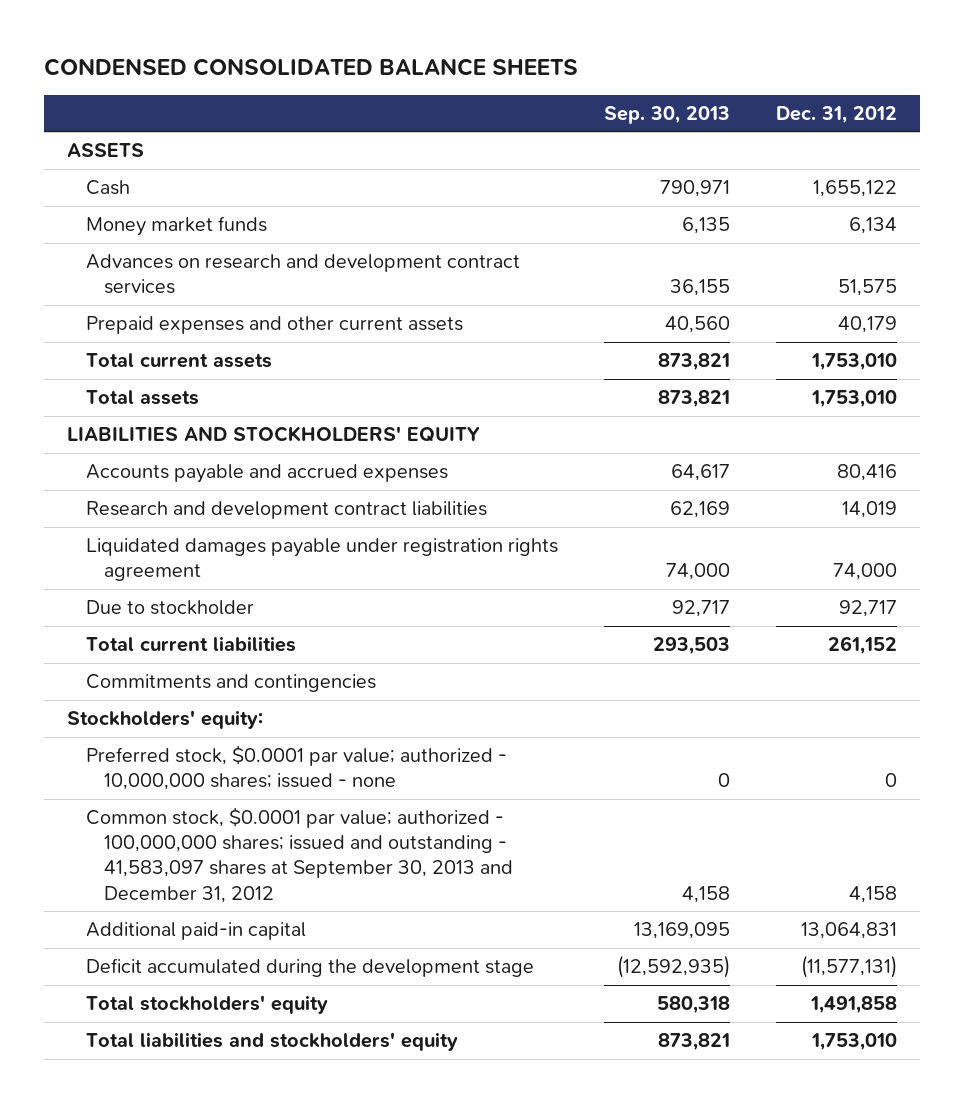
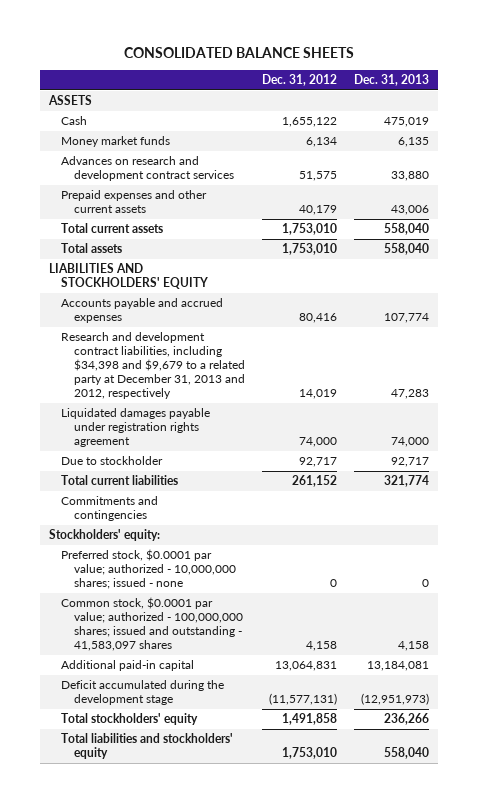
[44,57,579,76] CONDENSED CONSOLIDATED BALANCE SHEETS -> [124,47,355,59] CONSOLIDATED BALANCE SHEETS
[603,105,730,124] Sep. 30, 2013 -> none
none -> [354,74,430,87] Dec. 31, 2013
[85,501,487,520] Research and development contract liabilities -> [61,332,245,400] Research and development contract liabilities, including $34,398 and $9,679 to a related party at December 31, 2013 and 2012, respectively
[85,807,513,903] Common stock, $0.0001 par value; authorized - 100,000,000 shares; issued and outstanding - 41,583,097 shares at September 30, 2013 and December 31, 2012 -> [61,597,243,652] Common stock, $0.0001 par value; authorized - 100,000,000 shares; issued and outstanding - 41,583,097 shares

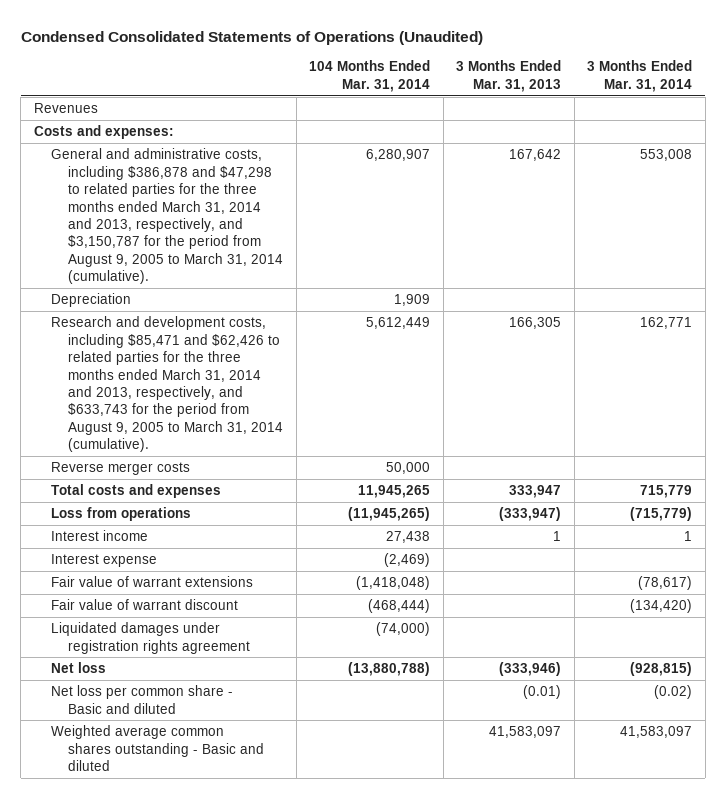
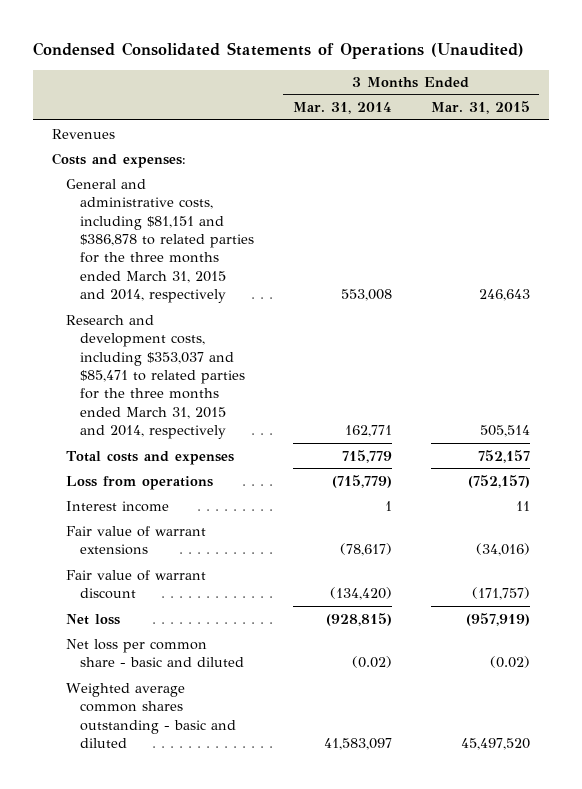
[309,60,431,92] 104 Months Ended Mar. 31, 2014 -> none
[456,60,562,92] 3 Months Ended Mar. 31, 2013 -> none
none -> [430,101,530,115] Mar. 31, 2015
[51,293,132,308] Depreciation -> none
[51,462,191,476] Reverse merger costs -> none
[51,148,284,285] General and administrative costs, including $386,878 and $47,298 to related parties for the three months ended March 31, 2014 and 2013, respectively, and $3,150,787 for the period from August 9, 2005 to March 31, 2014 (cumulative). -> [66,178,255,304] General and administrative costs, including $81,151 and $386,878 to related parties for the three months ended March 31, 2015 and 2014, respectively
[51,316,284,453] Research and development costs, including $85,471 and $62,426 to related parties for the three months ended March 31, 2014 and 2013, respectively, and $633,743 for the period from August 9, 2005 to March 31, 2014 (cumulative). -> [66,314,246,440] Research and development costs, including $353,037 and $85,471 to related parties for the three months ended March 31, 2015 and 2014, respectively
[51,554,158,568] Interest expense -> none
[51,622,251,654] Liquidated damages under registration rights agreement -> none
[51,685,234,714] Net loss per common share - Basic and diluted -> [66,638,245,668] Net loss per common share - basic and diluted
[51,725,265,772] Weighted average common shares outstanding - Basic and diluted -> [66,682,237,748] Weighted average common shares outstanding - basic and diluted

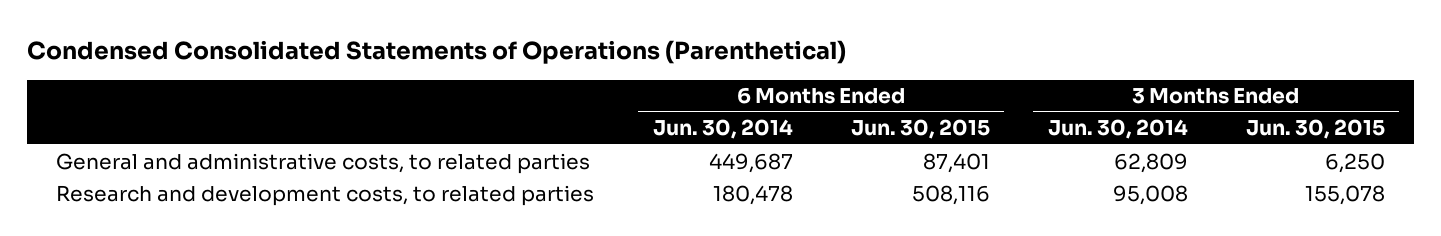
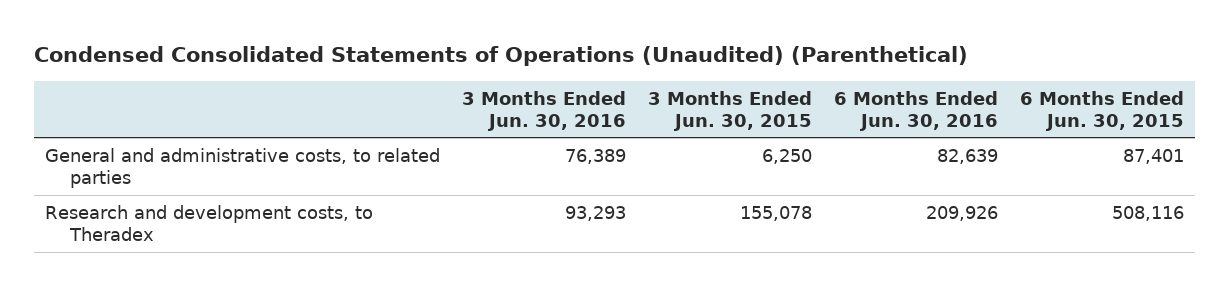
[27,40,847,65] Condensed Consolidated Statements of Operations (Parenthetical) -> [34,46,969,67] Condensed Consolidated Statements of Operations (Unaudited) (Parenthetical)
[652,119,793,140] Jun. 30, 2014 -> none
[1047,119,1188,140] Jun. 30, 2014 -> none
none -> [462,90,627,131] 3 Months Ended Jun. 30, 2016
none -> [833,90,998,131] 6 Months Ended Jun. 30, 2016
[56,184,595,206] Research and development costs, to related parties -> [45,204,374,241] Research and development costs, to Theradex

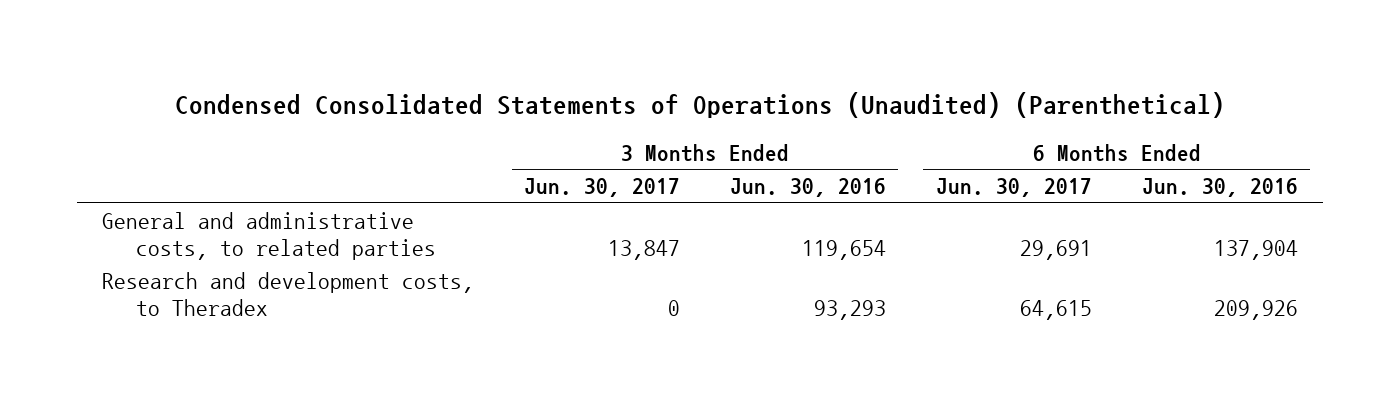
[647,90,812,131] 3 Months Ended Jun. 30, 2015 -> none
[1019,90,1184,131] 6 Months Ended Jun. 30, 2015 -> none
none -> [524,178,681,198] Jun. 30, 2017
none -> [935,178,1092,198] Jun. 30, 2017
[565,148,627,164] 76,389 -> [801,240,886,261] 119,654
[936,148,998,164] 82,639 -> [1213,240,1298,261] 137,904

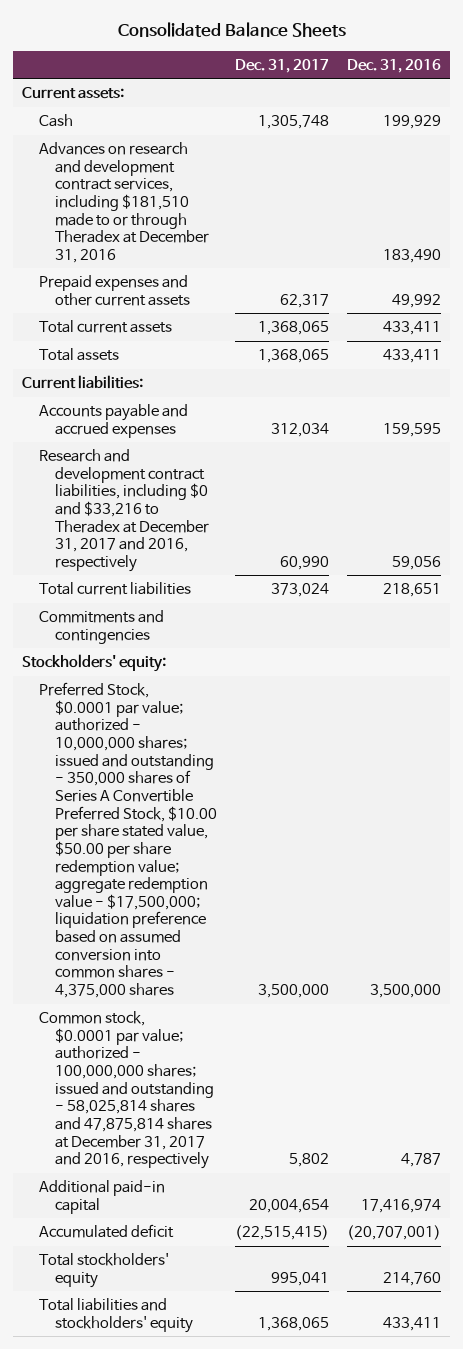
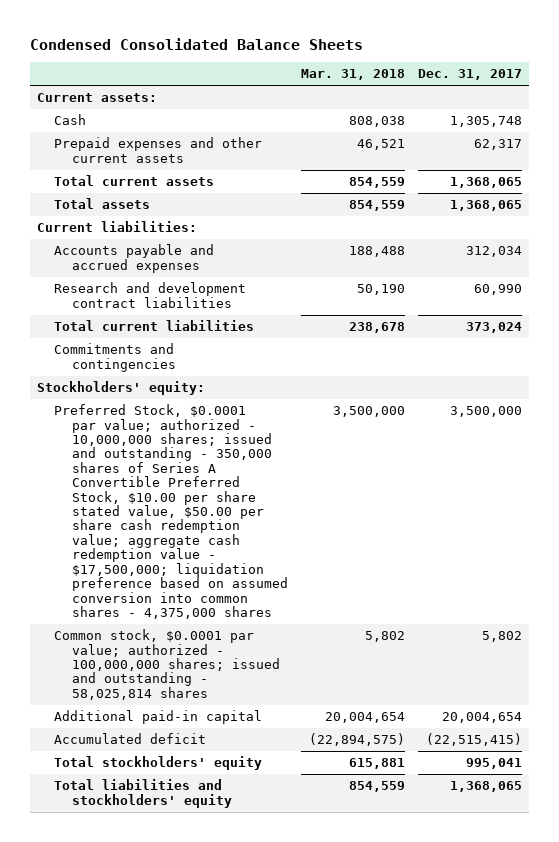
[117,21,346,37] Consolidated Balance Sheets -> [30,37,364,50] Condensed Consolidated Balance Sheets
[347,58,442,73] Dec. 31, 2016 -> none
none -> [300,69,405,81] Mar. 31, 2018
[38,142,210,263] Advances on research and development contract services, including $181,510 made to or through Theradex at December 31, 2016 -> none
[38,449,210,572] Research and development contract liabilities, including $0 and $33,216 to Theradex at December 31, 2017 and 2016, respectively -> [54,282,247,308] Research and development contract liabilities
[38,682,218,999] Preferred Stock, $0.0001 par value; authorized - 10,000,000 shares; issued and outstanding - 350,000 shares of Series A Convertible Preferred Stock, $10.00 per share stated value, $50.00 per share redemption value; aggregate redemption value - $17,500,000; liquidation preference based on assumed conversion into common shares - 4,375,000 shares -> [54,404,288,619] Preferred Stock, $0.0001 par value; authorized - 10,000,000 shares; issued and outstanding - 350,000 shares of Series A Convertible Preferred Stock, $10.00 per share stated value, $50.00 per share cash redemption value; aggregate cash redemption value - $17,500,000; liquidation preference based on assumed conversion into common shares - 4,375,000 shares
[38,1011,215,1170] Common stock, $0.0001 par value; authorized - 100,000,000 shares; issued and outstanding - 58,025,814 shares and 47,875,814 shares at December 31, 2017 and 2016, respectively -> [54,629,280,700] Common stock, $0.0001 par value; authorized - 100,000,000 shares; issued and outstanding - 58,025,814 shares

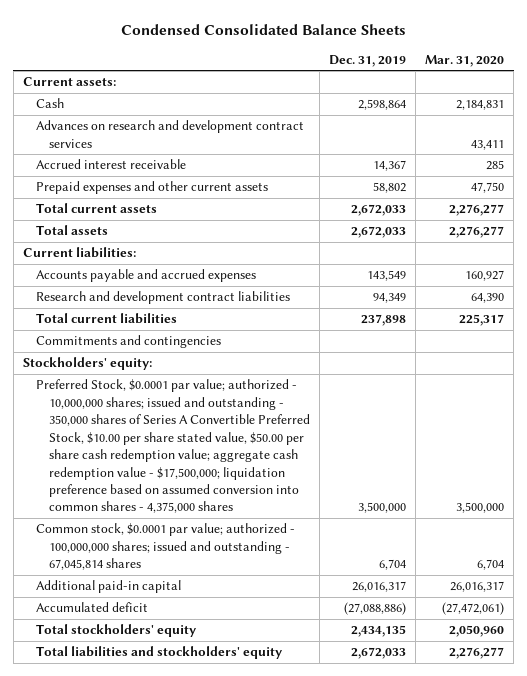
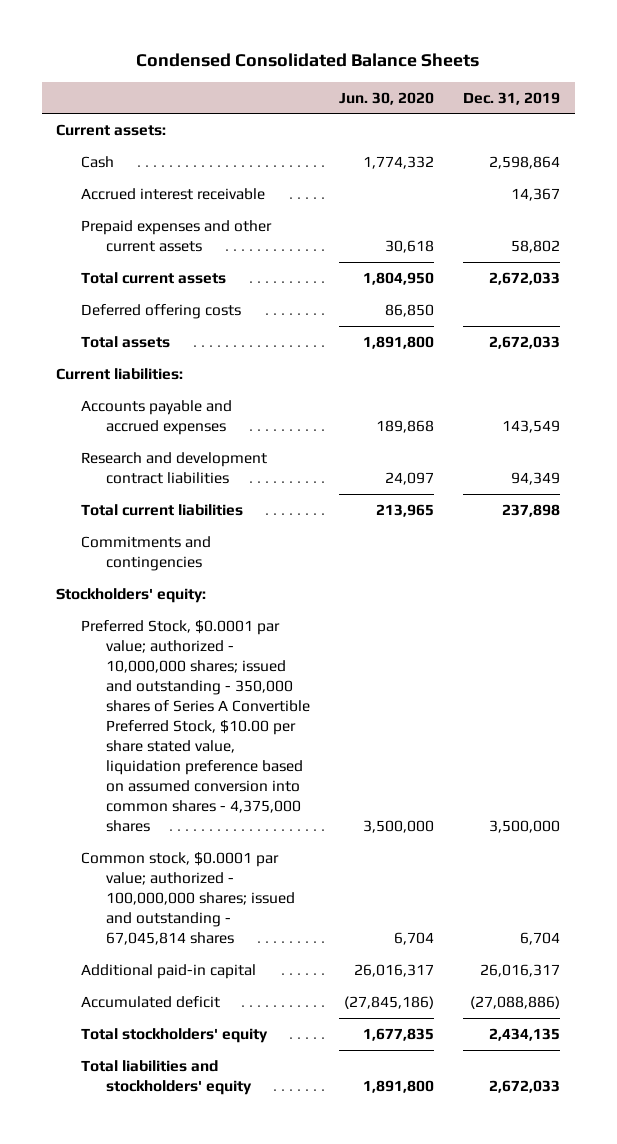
[425,54,505,67] Mar. 31, 2020 -> none
none -> [339,91,435,105] Jun. 30, 2020
[36,120,305,148] Advances on research and development contract services -> none
none -> [81,303,242,319] Deferred offering costs
[36,379,311,514] Preferred Stock, $0.0001 par value; authorized - 10,000,000 shares; issued and outstanding - 350,000 shares of Series A Convertible Preferred Stock, $10.00 per share stated value, $50.00 per share cash redemption value; aggregate cash redemption value - $17,500,000; liquidation preference based on assumed conversion into common shares - 4,375,000 shares -> [81,619,311,833] Preferred Stock, $0.0001 par value; authorized - 10,000,000 shares; issued and outstanding - 350,000 shares of Series A Convertible Preferred Stock, $10.00 per share stated value, liquidation preference based on assumed conversion into common shares - 4,375,000 shares

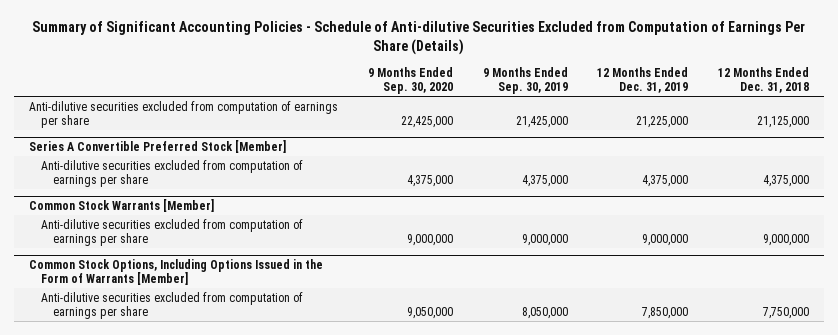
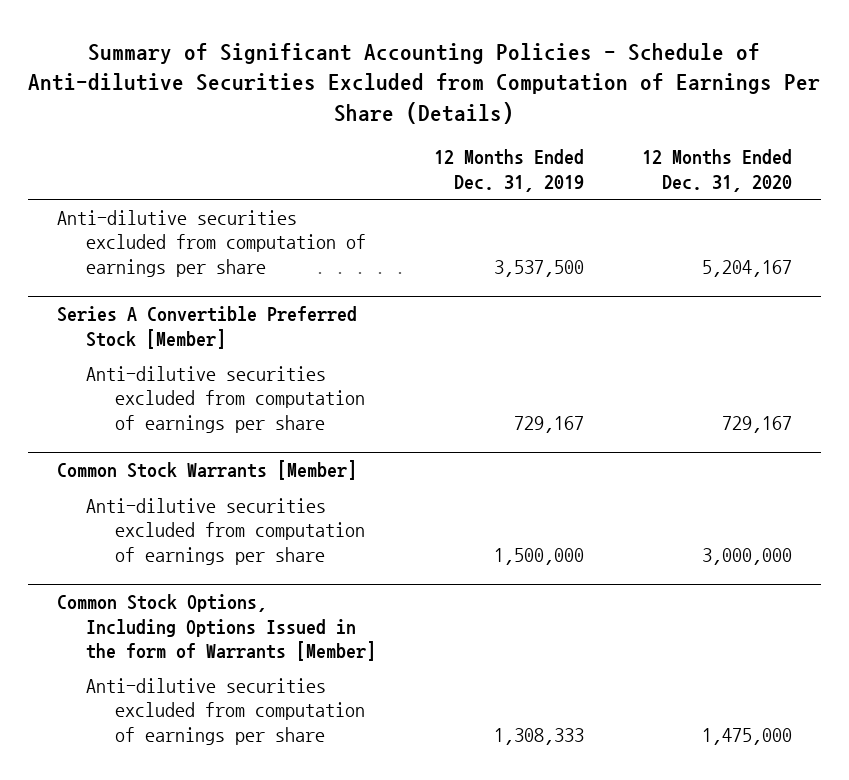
[367,66,453,94] 9 Months Ended Sep. 30, 2020 -> none
[482,66,568,94] 9 Months Ended Sep. 30, 2019 -> none
[718,66,810,93] 12 Months Ended Dec. 31, 2018 -> none
none -> [641,149,792,192] 12 Months Ended Dec. 31, 2020
[636,115,689,128] 21,225,000 -> [493,259,584,277] 3,537,500
[642,174,689,187] 4,375,000 -> [513,415,584,433] 729,167
[642,233,689,246] 9,000,000 -> [493,547,584,565] 1,500,000
[28,258,323,285] Common Stock Options, Including Options Issued in the Form of Warrants [Member] -> [57,594,376,661] Common Stock Options, Including Options Issued in the form of Warrants [Member]
[642,306,689,319] 7,850,000 -> [493,727,584,745] 1,308,333

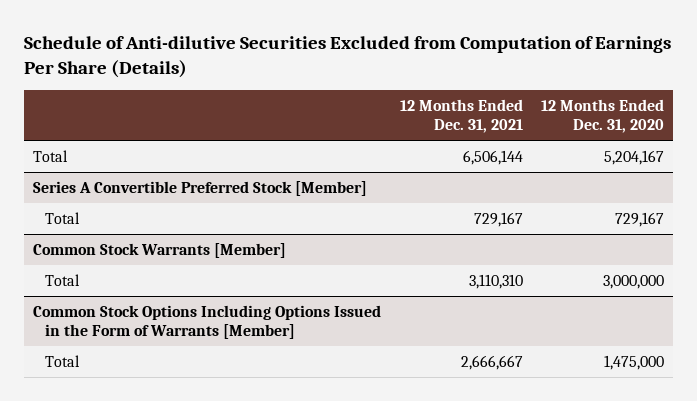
[28,42,821,124] Summary of Significant Accounting Policies - Schedule of Anti-dilutive Securities Excluded from Computation of Earnings Per Share (Details) -> [23,36,671,79] Schedule of Anti-dilutive Securities Excluded from Computation of Earnings Per Share (Details)
[433,149,584,192] 12 Months Ended Dec. 31, 2019 -> none
none -> [399,99,523,134] 12 Months Ended Dec. 31, 2021
[57,210,366,277] Anti-dilutive securities excluded from computation of earnings per share -> [33,150,69,163] Total
[85,366,365,433] Anti-dilutive securities excluded from computation of earnings per share -> [45,212,81,225] Total
[85,498,365,565] Anti-dilutive securities excluded from computation of earnings per share -> [45,274,81,287] Total
[57,594,376,661] Common Stock Options, Including Options Issued in the form of Warrants [Member] -> [33,305,382,339] Common Stock Options Including Options Issued in the Form of Warrants [Member]
[85,678,365,745] Anti-dilutive securities excluded from computation of earnings per share -> [45,355,81,368] Total

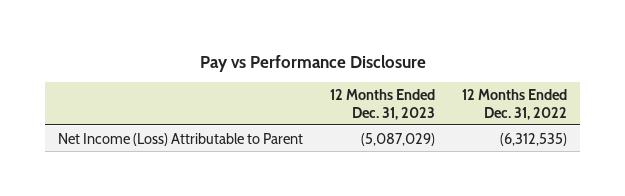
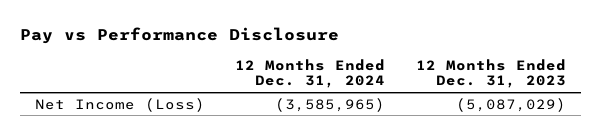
[461,89,567,120] 12 Months Ended Dec. 31, 2022 -> none
none -> [235,58,386,89] 12 Months Ended Dec. 31, 2024
[58,132,304,146] Net Income (Loss) Attributable to Parent -> [35,97,206,112] Net Income (Loss)

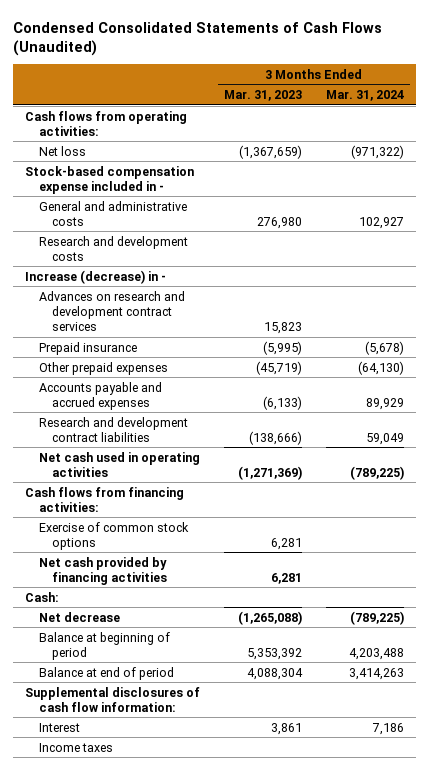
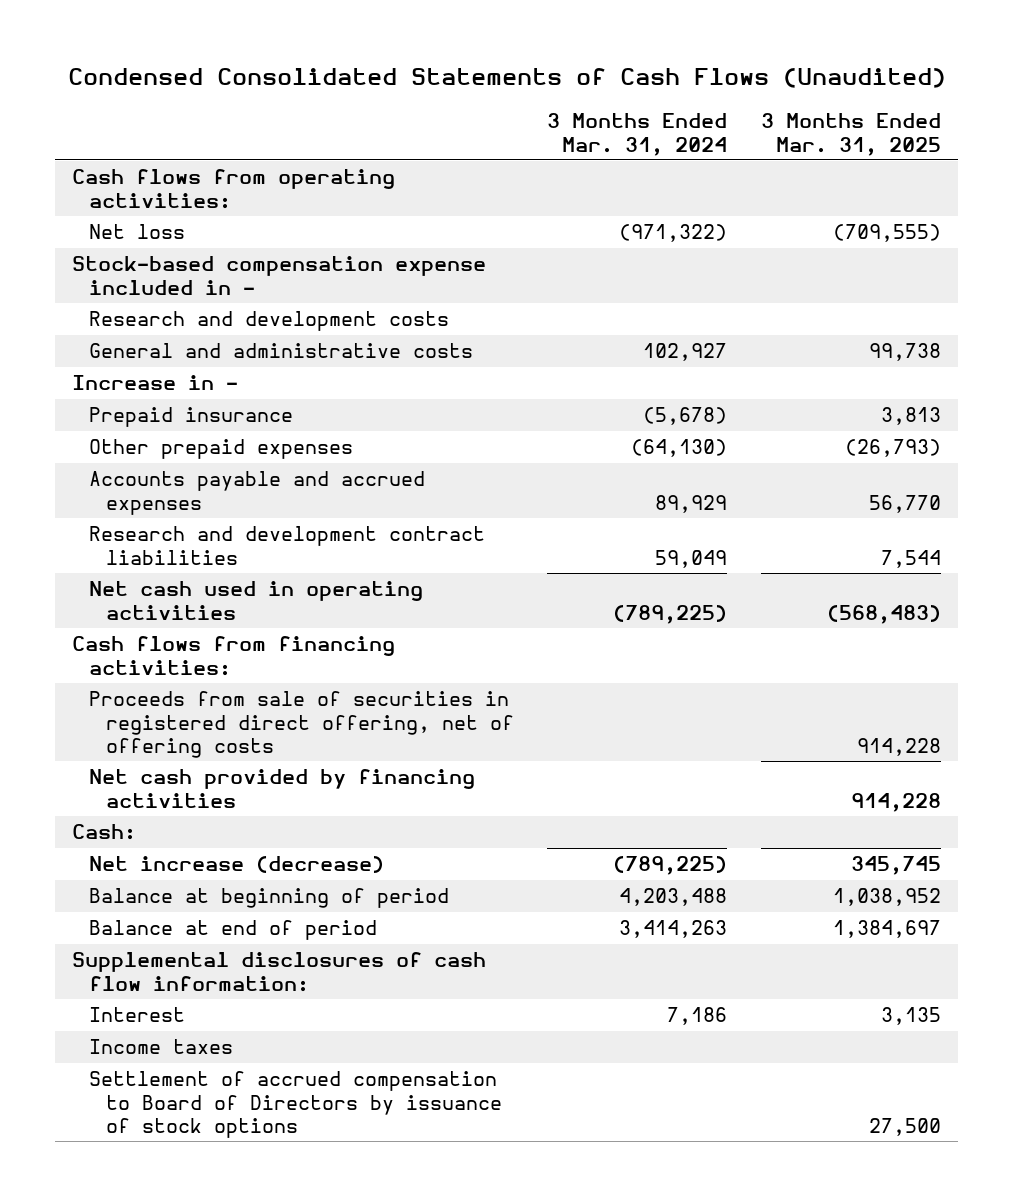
[223,90,302,102] Mar. 31, 2023 -> none
none -> [761,113,942,156] 3 Months Ended Mar. 31, 2025
[38,290,185,331] Advances on research and development contract services -> none
[38,200,187,226] General and administrative costs -> [88,343,473,359] General and administrative costs
[25,269,167,284] Increase (decrease) in - -> [71,375,238,391] Increase in -
[38,521,189,550] Exercise of common stock options -> none
none -> [88,691,514,758] Proceeds from sale of securities in registered direct offering, net of offering costs
[38,611,120,622] Net decrease -> [88,856,384,874] Net increase (decrease)
none -> [88,1071,502,1138] Settlement of accrued compensation to Board of Directors by issuance of stock options

